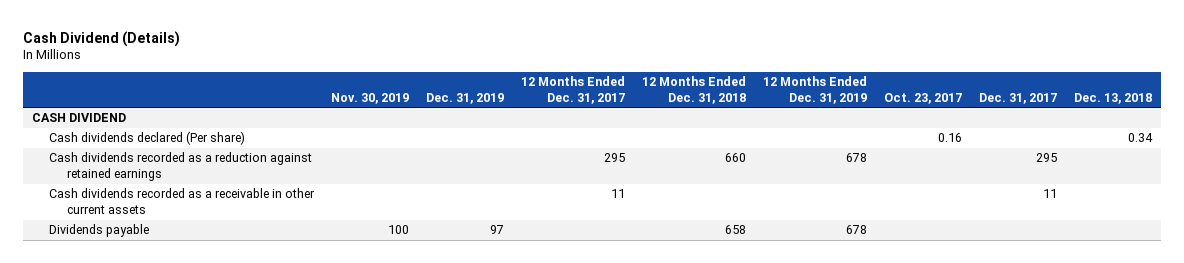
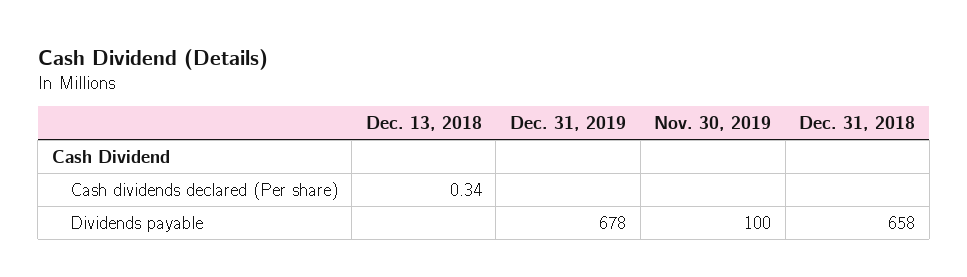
[521,75,626,104] 12 Months Ended Dec. 31, 2017 -> none
[642,75,747,104] 12 Months Ended Dec. 31, 2018 -> none
[763,75,868,104] 12 Months Ended Dec. 31, 2019 -> none
[884,92,963,104] Oct. 23, 2017 -> none
[979,92,1058,104] Dec. 31, 2017 -> none
none -> [799,115,916,131] Dec. 31, 2018
[31,113,126,123] CASH DIVIDEND -> [51,149,170,163] Cash Dividend
[49,152,313,181] Cash dividends recorded as a reduction against retained earnings -> none
[49,188,316,214] Cash dividends recorded as a receivable in other current assets -> none
[490,225,505,235] 97 -> [599,215,627,229] 678

